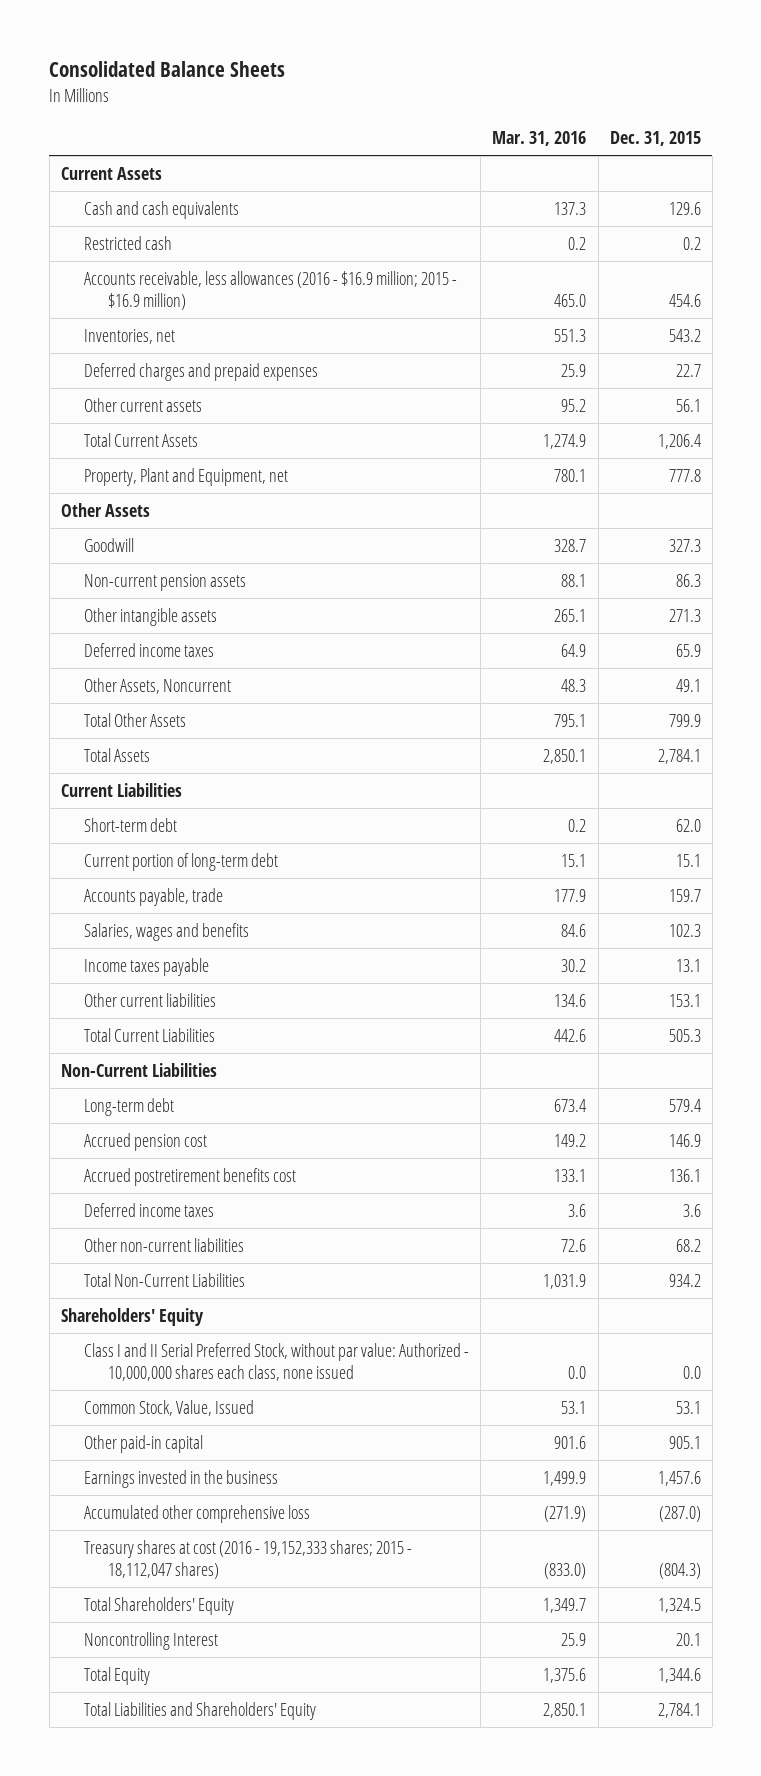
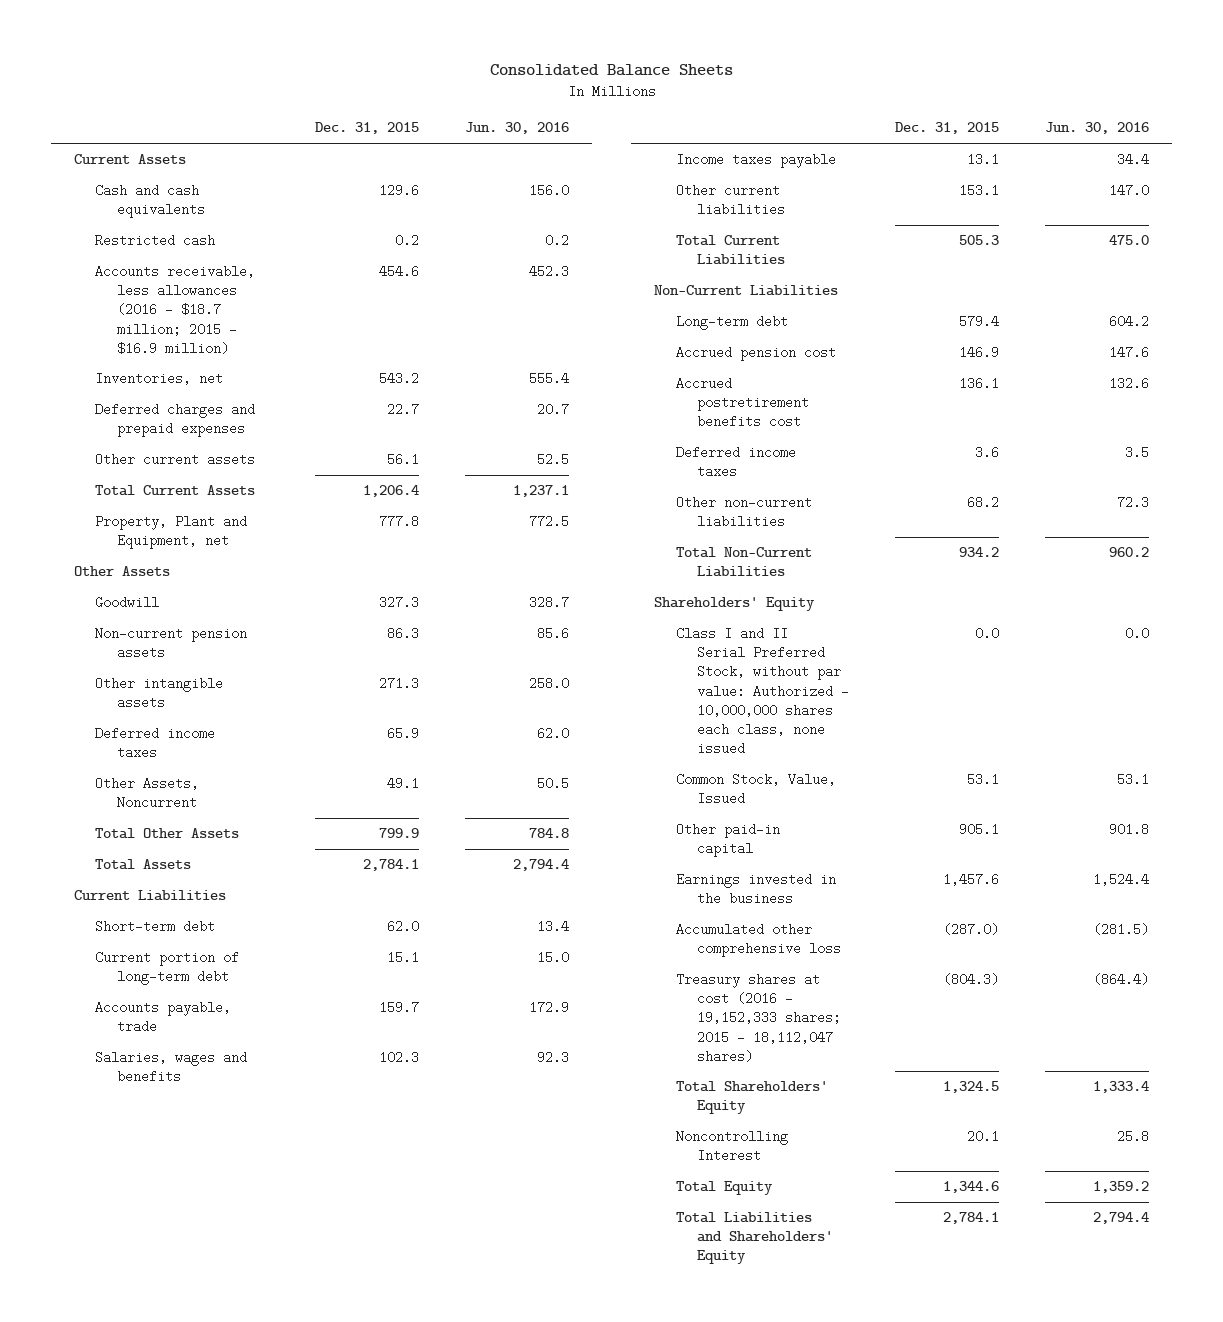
[492,131,587,147] Mar. 31, 2016 -> none
none -> [464,122,569,135] Jun. 30, 2016
[84,271,458,310] Accounts receivable, less allowances (2016 - $16.9 million; 2015 - $16.9 million) -> [95,265,256,355] Accounts receivable, less allowances (2016 - $18.7 million; 2015 - $16.9 million)

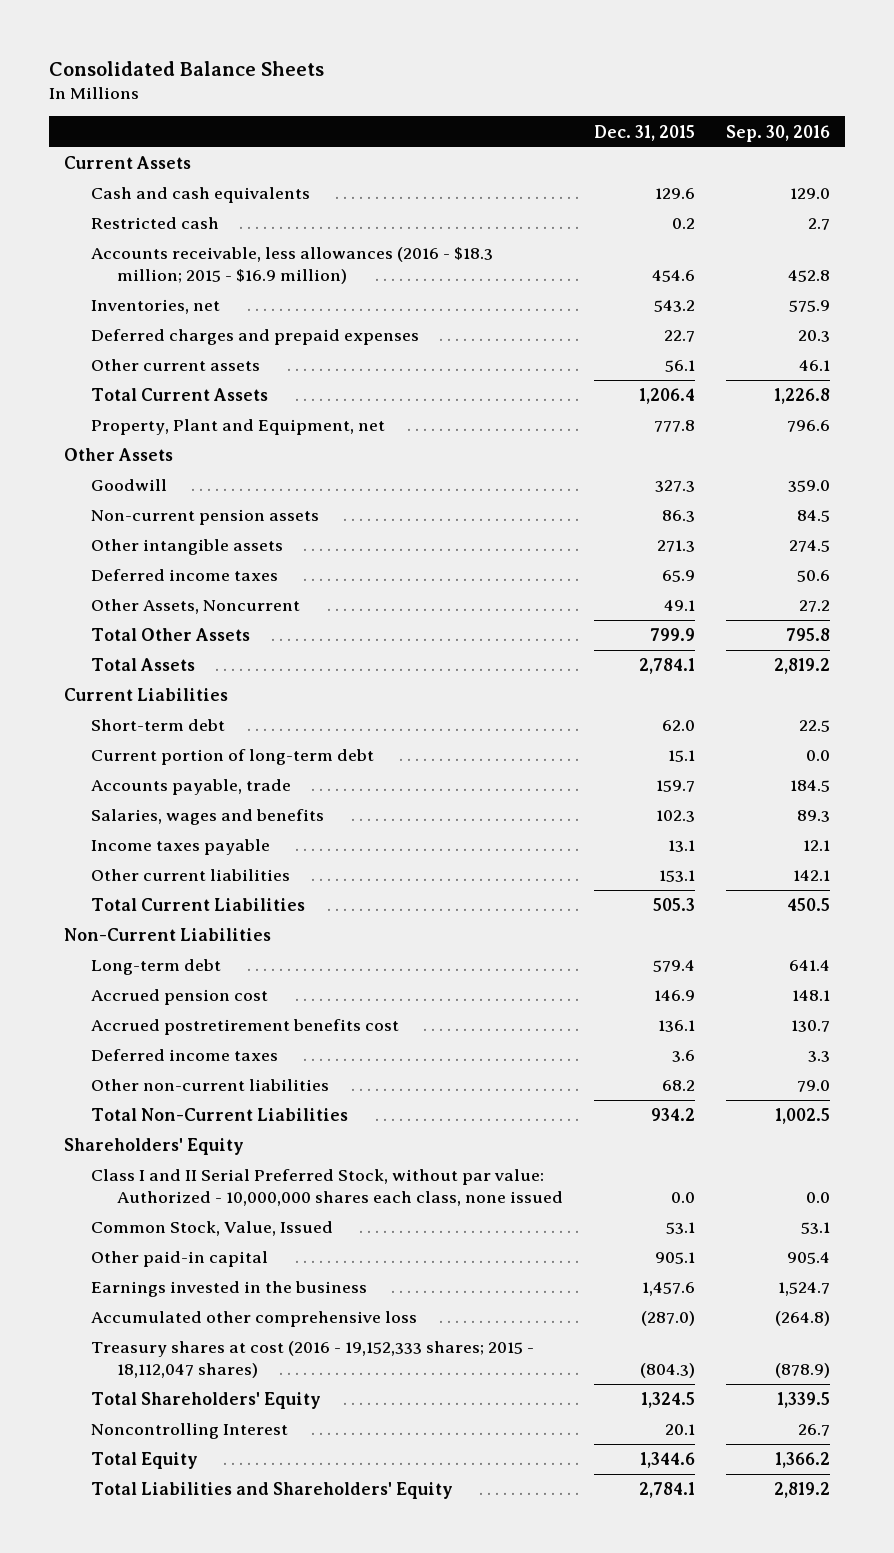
[464,122,569,135] Jun. 30, 2016 -> none
none -> [725,124,830,142] Sep. 30, 2016
[95,265,256,355] Accounts receivable, less allowances (2016 - $18.7 million; 2015 - $16.9 million) -> [90,247,493,285] Accounts receivable, less allowances (2016 - $18.3 million; 2015 - $16.9 million)

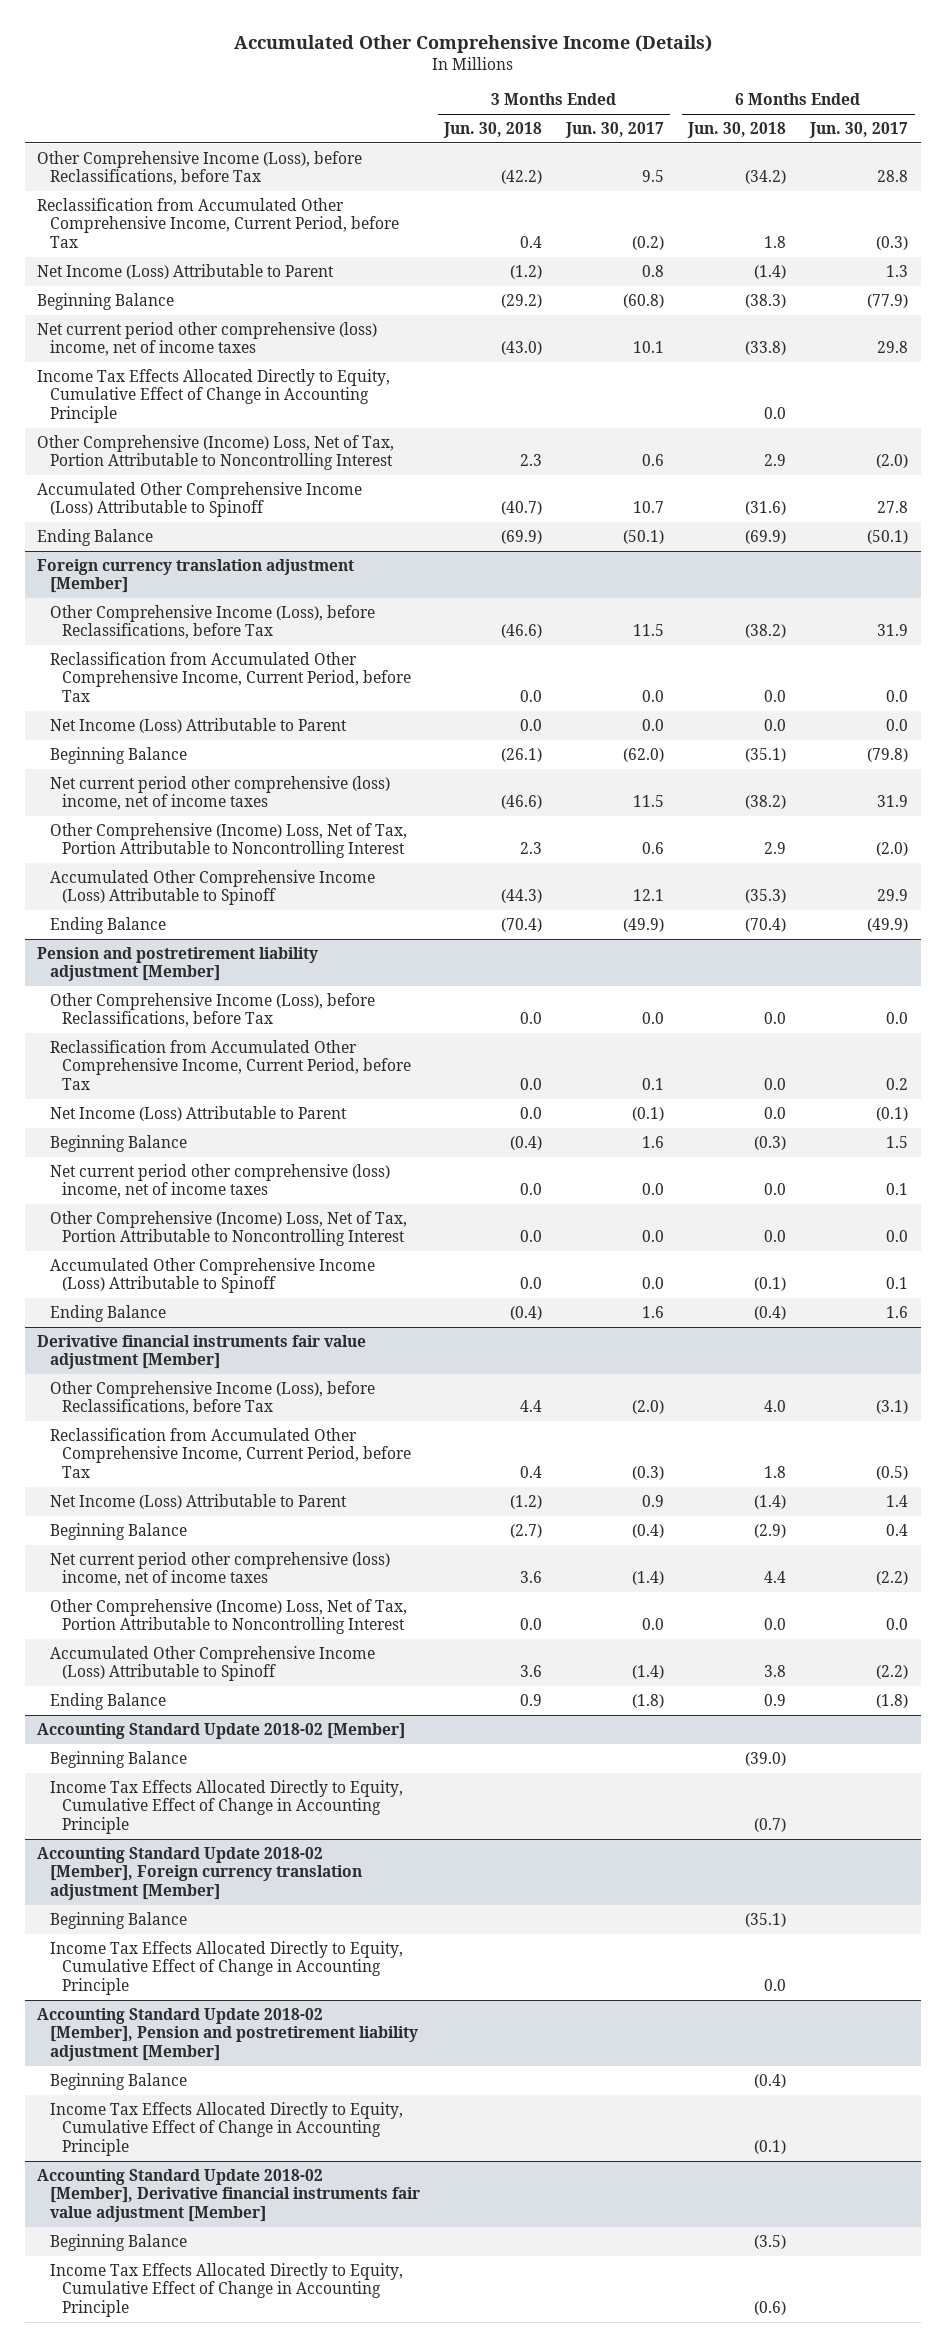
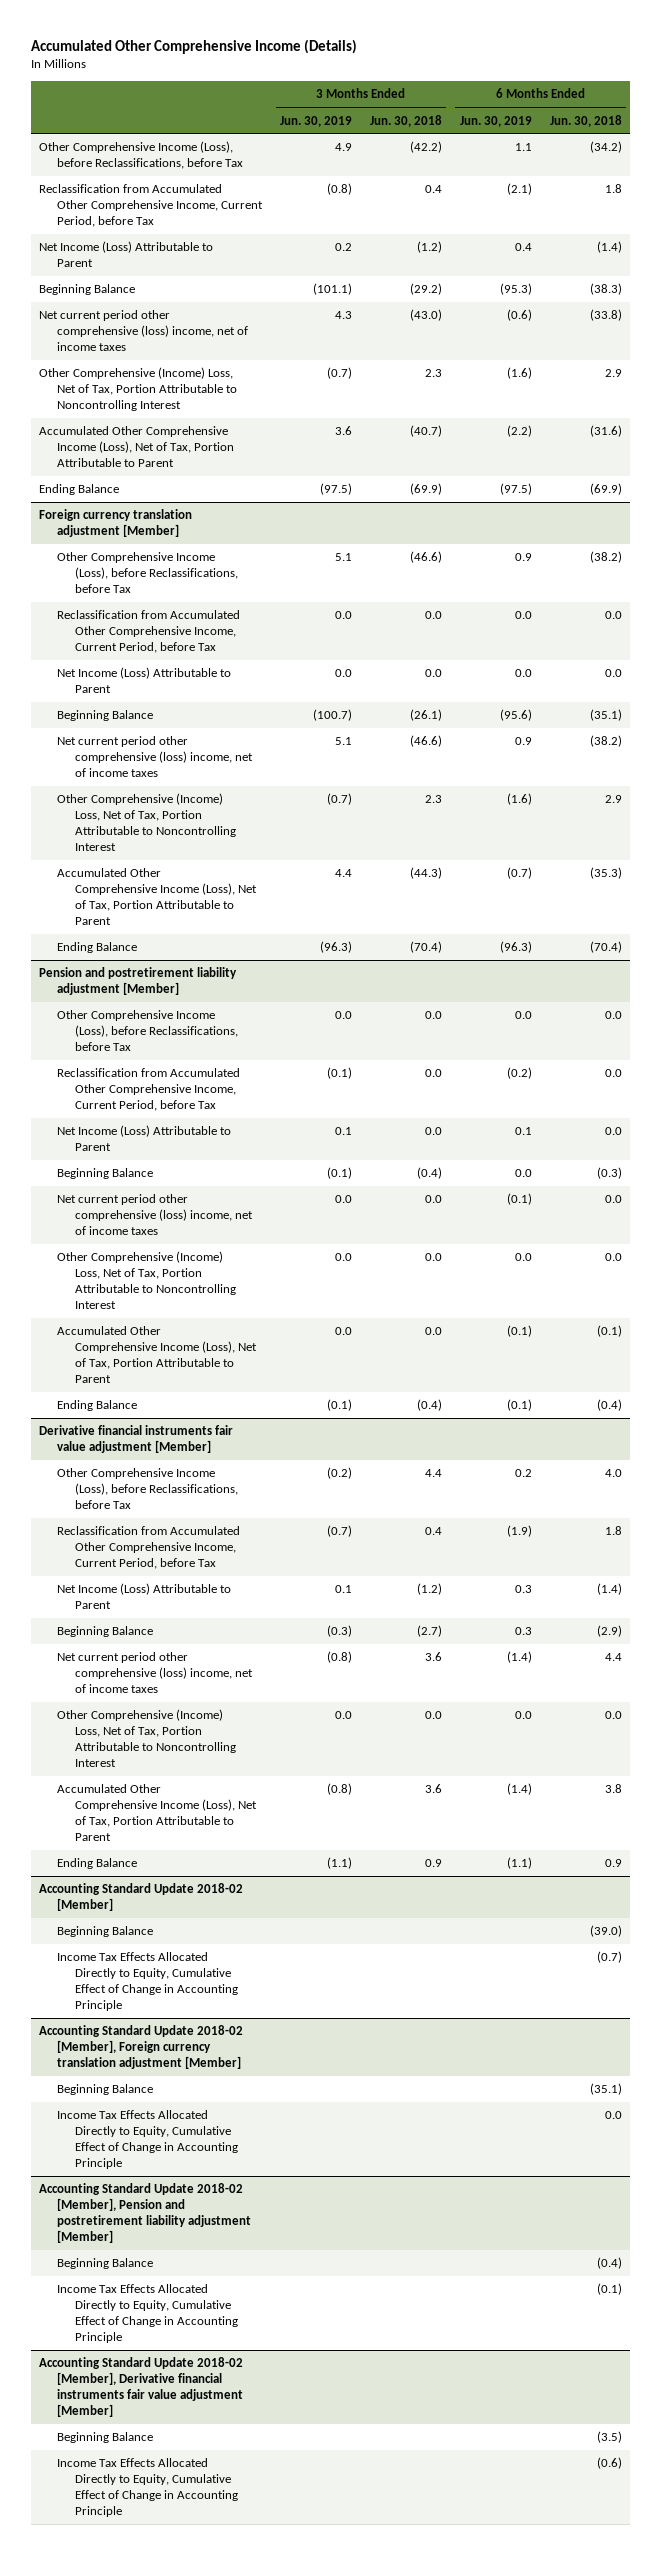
[565,122,665,139] Jun. 30, 2017 -> none
[809,122,909,139] Jun. 30, 2017 -> none
none -> [280,115,353,127] Jun. 30, 2019
none -> [459,115,532,127] Jun. 30, 2019
[36,368,390,423] Income Tax Effects Allocated Directly to Equity, Cumulative Effect of Change in Accounting Principle -> none
[36,481,362,518] Accumulated Other Comprehensive Income (Loss) Attributable to Spinoff -> [39,426,235,467] Accumulated Other Comprehensive Income (Loss), Net of Tax, Portion Attributable to Parent
[49,869,375,906] Accumulated Other Comprehensive Income (Loss) Attributable to Spinoff -> [57,868,258,925] Accumulated Other Comprehensive Income (Loss), Net of Tax, Portion Attributable to Parent
[49,1257,375,1294] Accumulated Other Comprehensive Income (Loss) Attributable to Spinoff -> [57,1326,258,1383] Accumulated Other Comprehensive Income (Loss), Net of Tax, Portion Attributable to Parent
[49,1645,375,1682] Accumulated Other Comprehensive Income (Loss) Attributable to Spinoff -> [57,1784,258,1841] Accumulated Other Comprehensive Income (Loss), Net of Tax, Portion Attributable to Parent

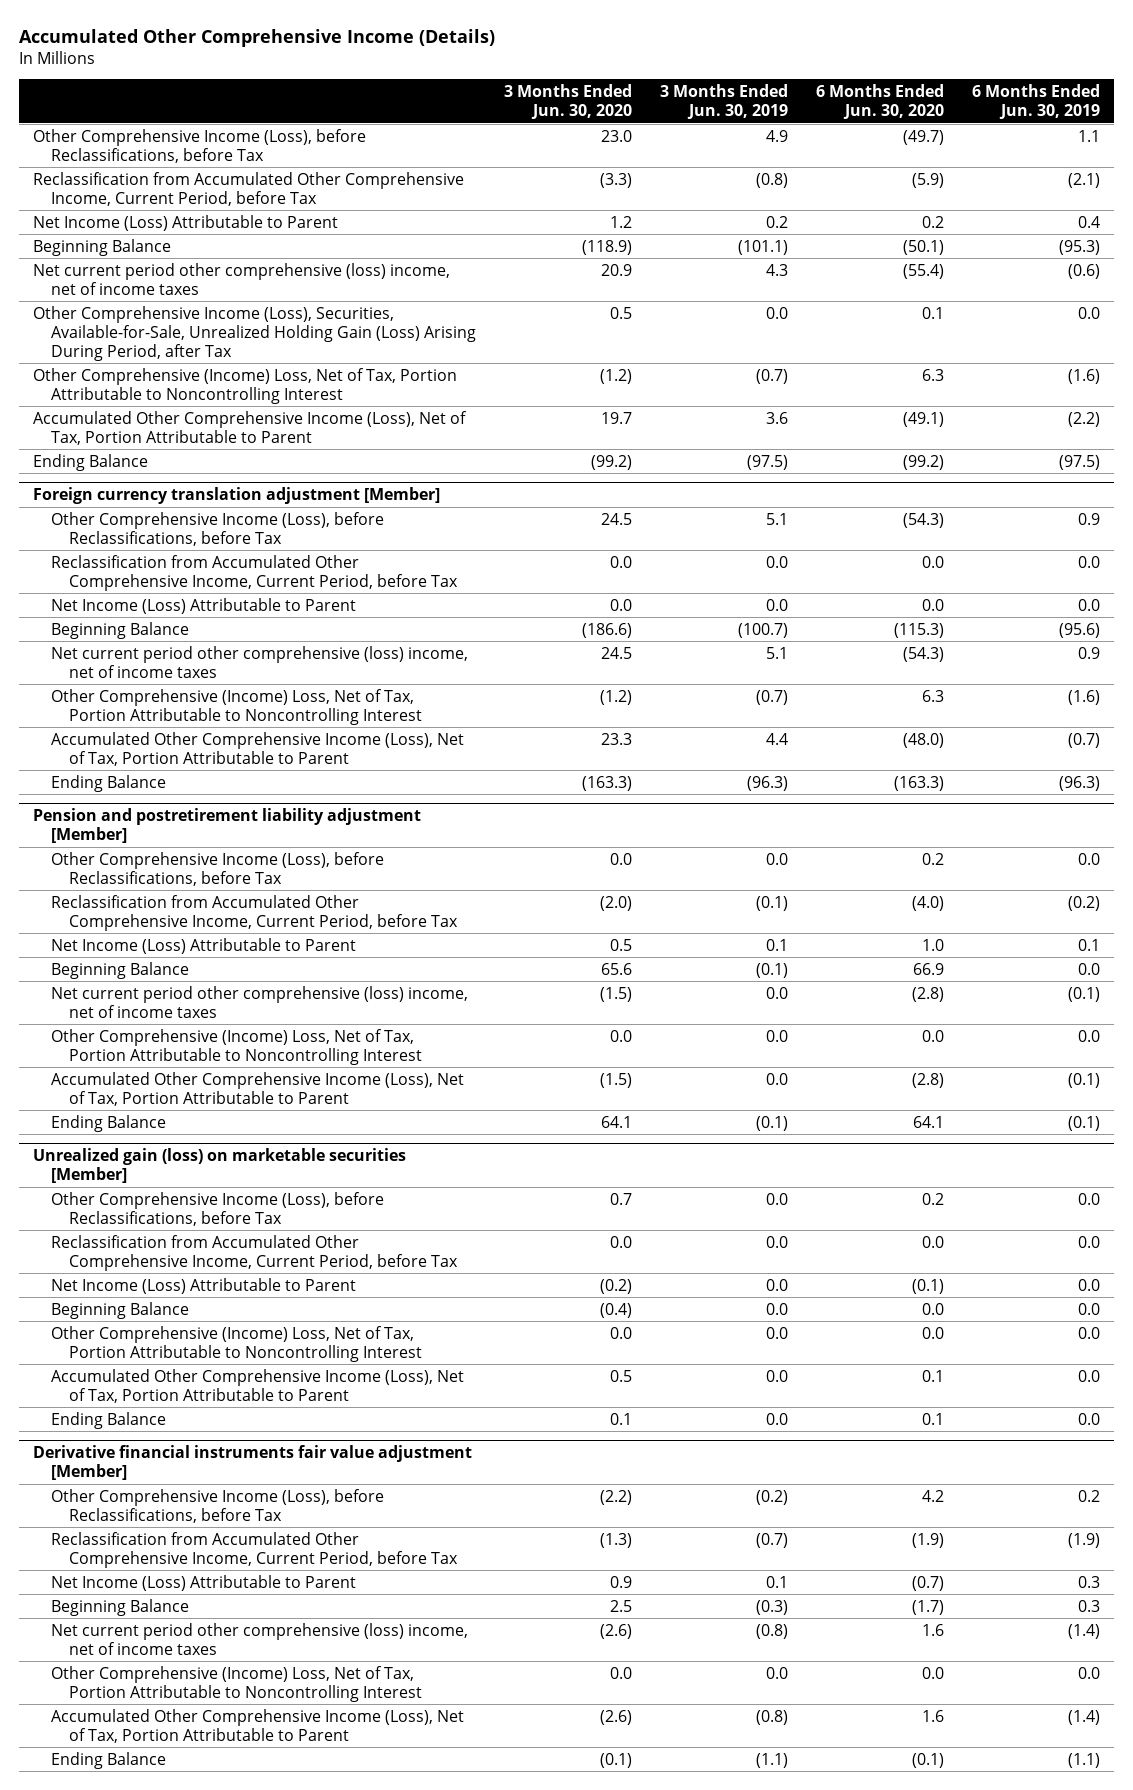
[369,114,442,127] Jun. 30, 2018 -> none
[549,114,622,127] Jun. 30, 2018 -> none
none -> [504,84,633,120] 3 Months Ended Jun. 30, 2020
none -> [816,84,945,120] 6 Months Ended Jun. 30, 2020
none -> [32,305,476,361] Other Comprehensive Income (Loss), Securities, Available-for-Sale, Unrealized Holding Gain (Loss) Arising During Period, after Tax
none -> [32,1148,406,1184] Unrealized gain (loss) on marketable securities [Member]
none -> [50,1191,384,1226] Other Comprehensive Income (Loss), before Reclassifications, before Tax
none -> [50,1234,459,1271] Reclassification from Accumulated Other Comprehensive Income, Current Period, before Tax
none -> [50,1277,356,1294] Net Income (Loss) Attributable to Parent
none -> [50,1301,189,1319] Beginning Balance
none -> [50,1325,423,1362] Other Comprehensive (Income) Loss, Net of Tax, Portion Attributable to Noncontrolling Interest
none -> [50,1368,464,1403] Accumulated Other Comprehensive Income (Loss), Net of Tax, Portion Attributable to Parent
none -> [50,1411,166,1429] Ending Balance
[39,1883,244,1912] Accounting Standard Update 2018-02 [Member] -> none
[57,1926,154,1938] Beginning Balance -> none
[57,1952,239,2011] Income Tax Effects Allocated Directly to Equity, Cumulative Effect of Change in Accounting Principle -> none
[39,2025,244,2069] Accounting Standard Update 2018-02 [Member], Foreign currency translation adjustment [Member] -> none
[57,2084,154,2096] Beginning Balance -> none
[57,2110,239,2169] Income Tax Effects Allocated Directly to Equity, Cumulative Effect of Change in Accounting Principle -> none
[39,2183,252,2243] Accounting Standard Update 2018-02 [Member], Pension and postretirement liability adjustment [Member] -> none
[57,2258,154,2270] Beginning Balance -> none
[57,2284,239,2343] Income Tax Effects Allocated Directly to Equity, Cumulative Effect of Change in Accounting Principle -> none
[39,2357,244,2417] Accounting Standard Update 2018-02 [Member], Derivative financial instruments fair value adjustment [Member] -> none
[57,2432,154,2444] Beginning Balance -> none
[57,2458,239,2517] Income Tax Effects Allocated Directly to Equity, Cumulative Effect of Change in Accounting Principle -> none

